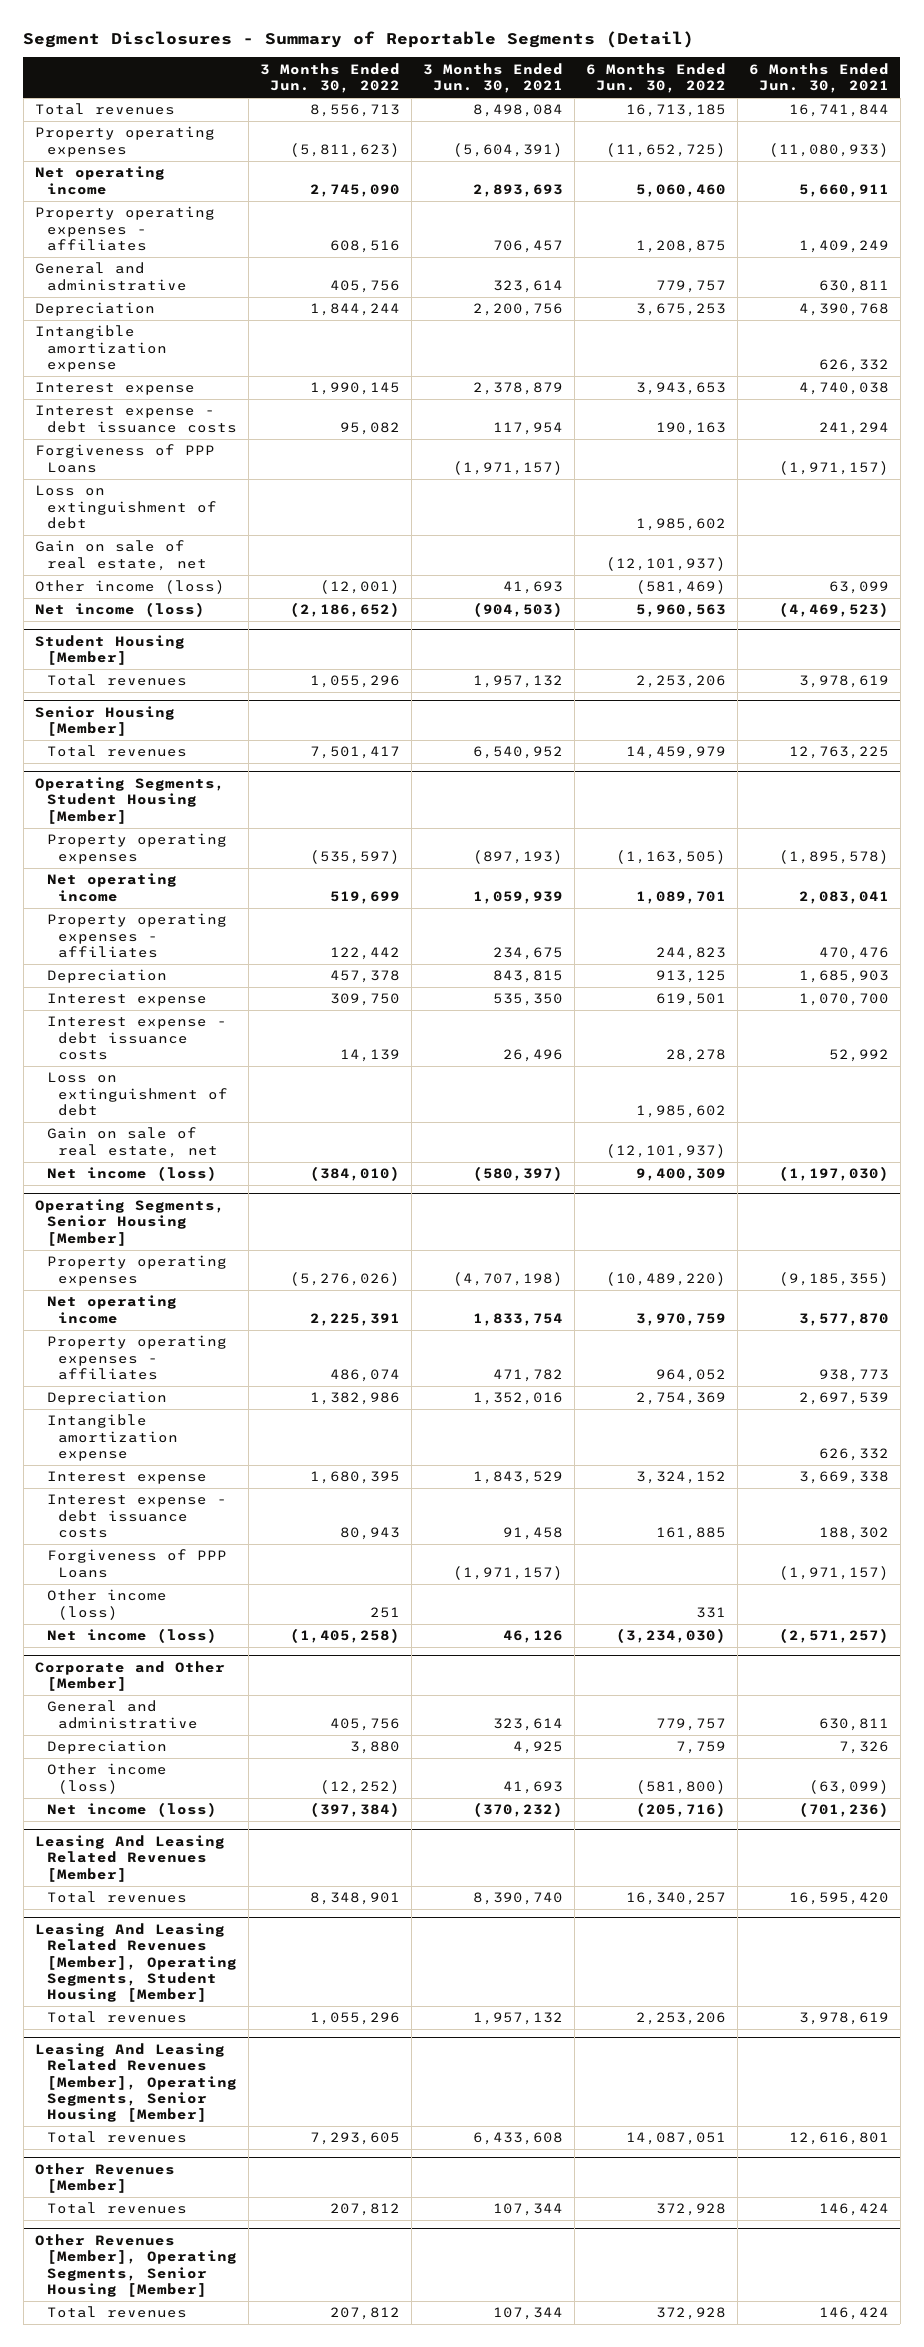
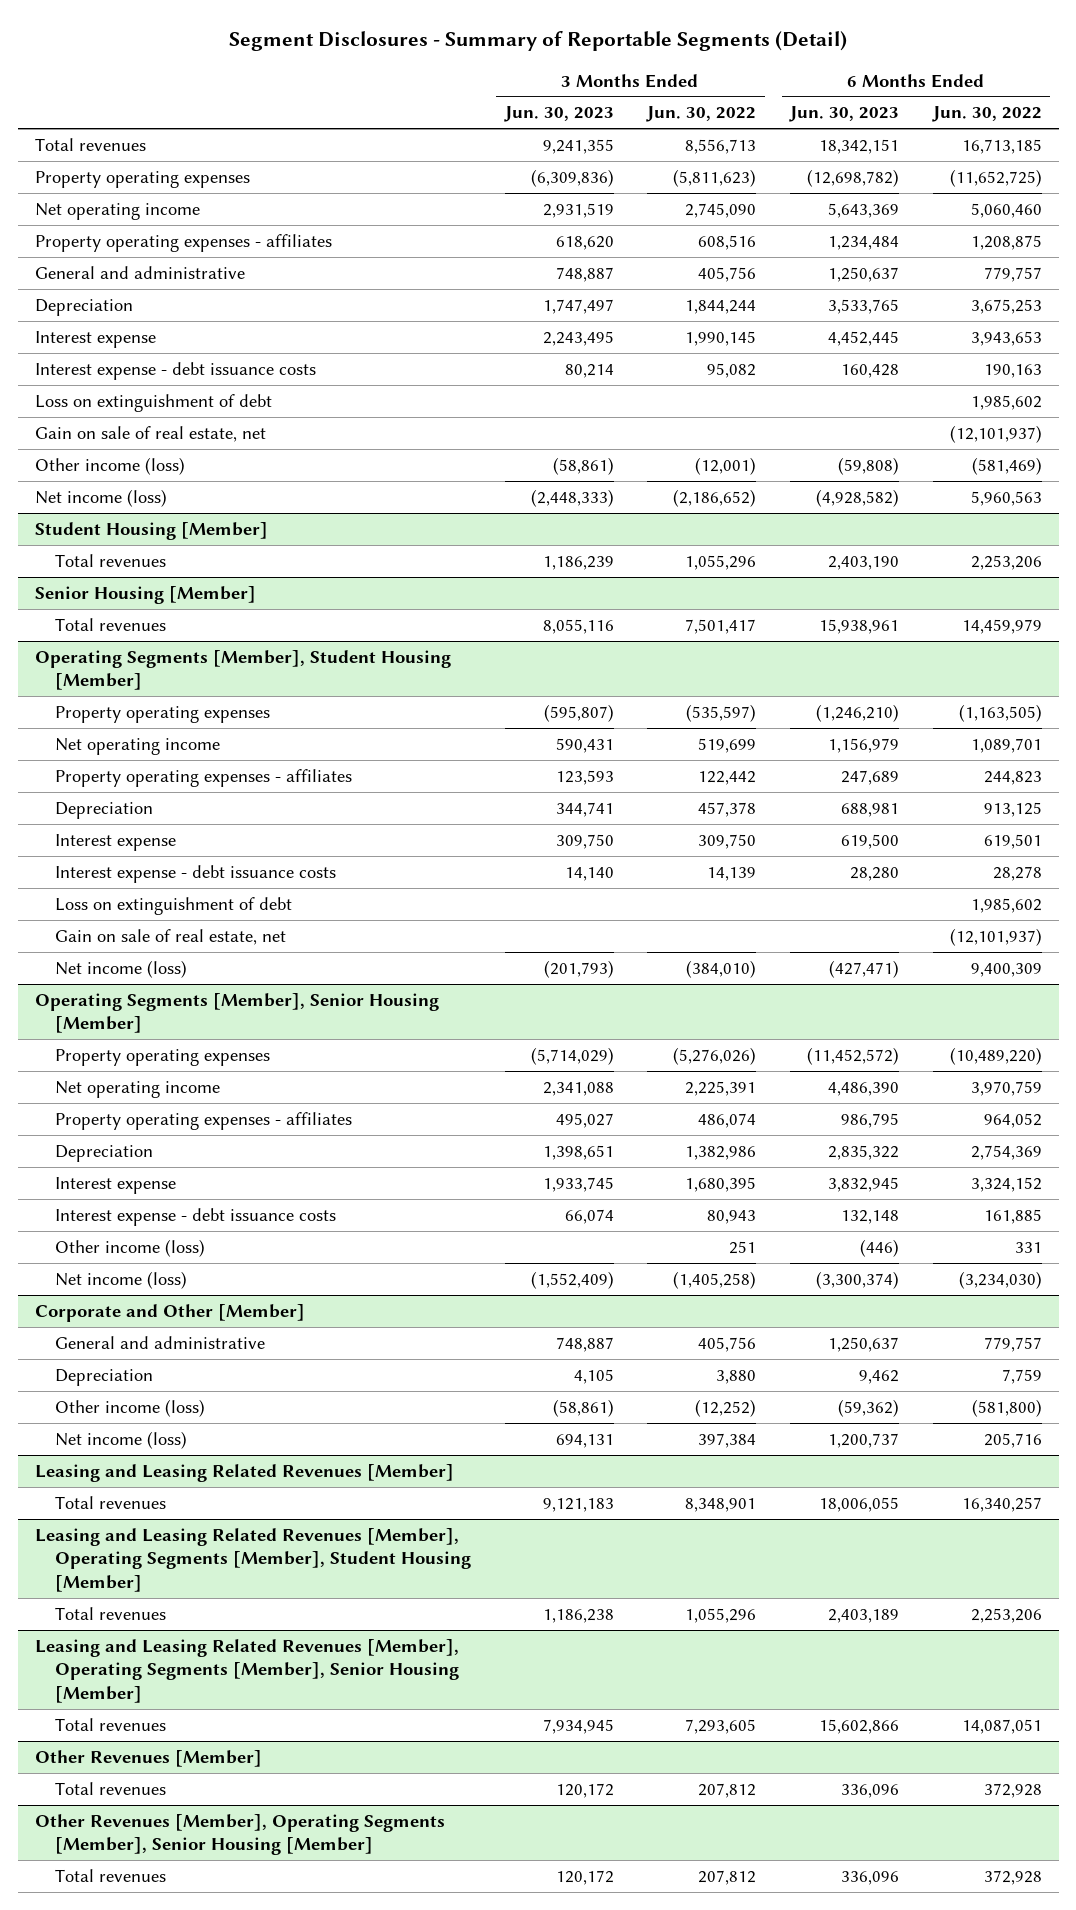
[422,62,563,94] 3 Months Ended Jun. 30, 2021 -> none
[748,62,889,94] 6 Months Ended Jun. 30, 2021 -> none
none -> [503,106,614,123] Jun. 30, 2023
none -> [789,106,900,123] Jun. 30, 2023
[34,325,167,373] Intangible amortization expense -> none
[34,444,215,473] Forgiveness of PPP Loans -> none
[34,776,225,824] Operating Segments, Student Housing [Member] -> [34,649,451,691] Operating Segments [Member], Student Housing [Member]
[34,1198,225,1246] Operating Segments, Senior Housing [Member] -> [34,992,439,1034] Operating Segments [Member], Senior Housing [Member]
[46,1414,179,1462] Intangible amortization expense -> none
[46,1549,227,1578] Forgiveness of PPP Loans -> none
[309,1802,400,1818] (397,384) -> [698,1432,757,1448] 397,384
[635,1802,726,1818] (205,716) -> [983,1432,1042,1448] 205,716
[34,1834,225,1882] Leasing And Leasing Related Revenues [Member] -> [34,1463,454,1482] Leasing and Leasing Related Revenues [Member]
[34,1922,237,2003] Leasing And Leasing Related Revenues [Member], Operating Segments, Student Housing [Member] -> [34,1527,471,1592] Leasing and Leasing Related Revenues [Member], Operating Segments [Member], Student Housing [Member]
[34,2042,237,2123] Leasing And Leasing Related Revenues [Member], Operating Segments, Senior Housing [Member] -> [34,1638,459,1703] Leasing and Leasing Related Revenues [Member], Operating Segments [Member], Senior Housing [Member]
[34,2233,237,2297] Other Revenues [Member], Operating Segments, Senior Housing [Member] -> [34,1813,445,1856] Other Revenues [Member], Operating Segments [Member], Senior Housing [Member]

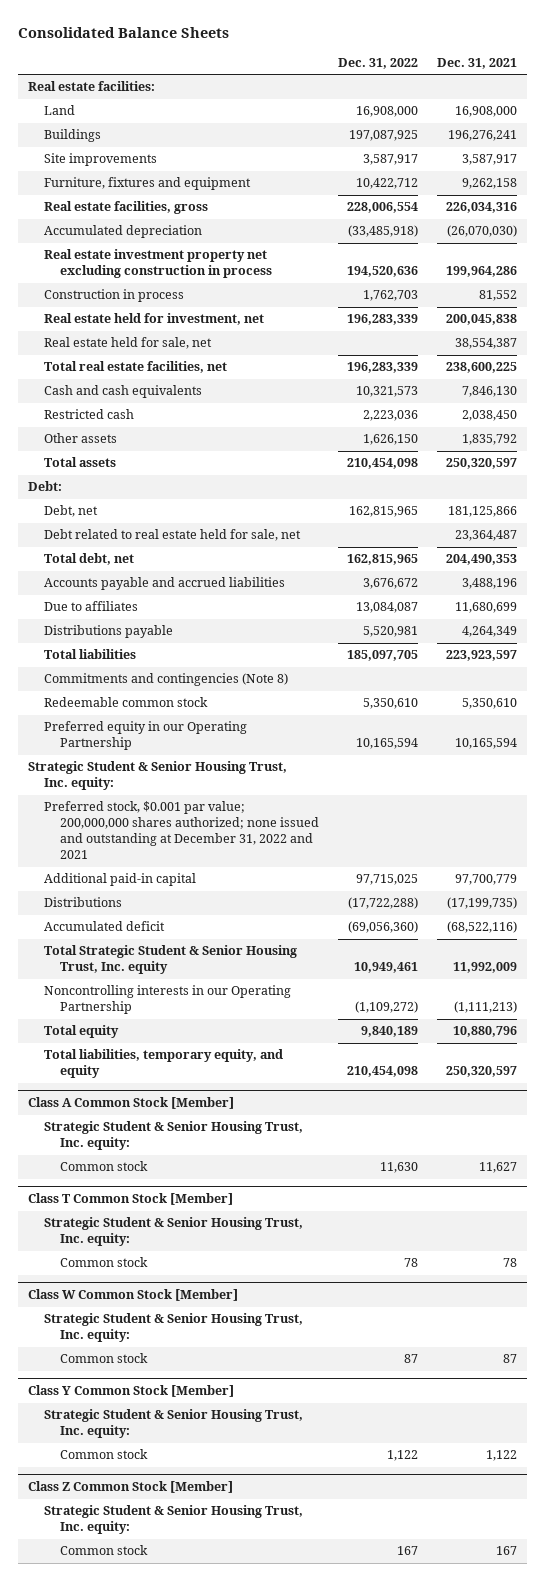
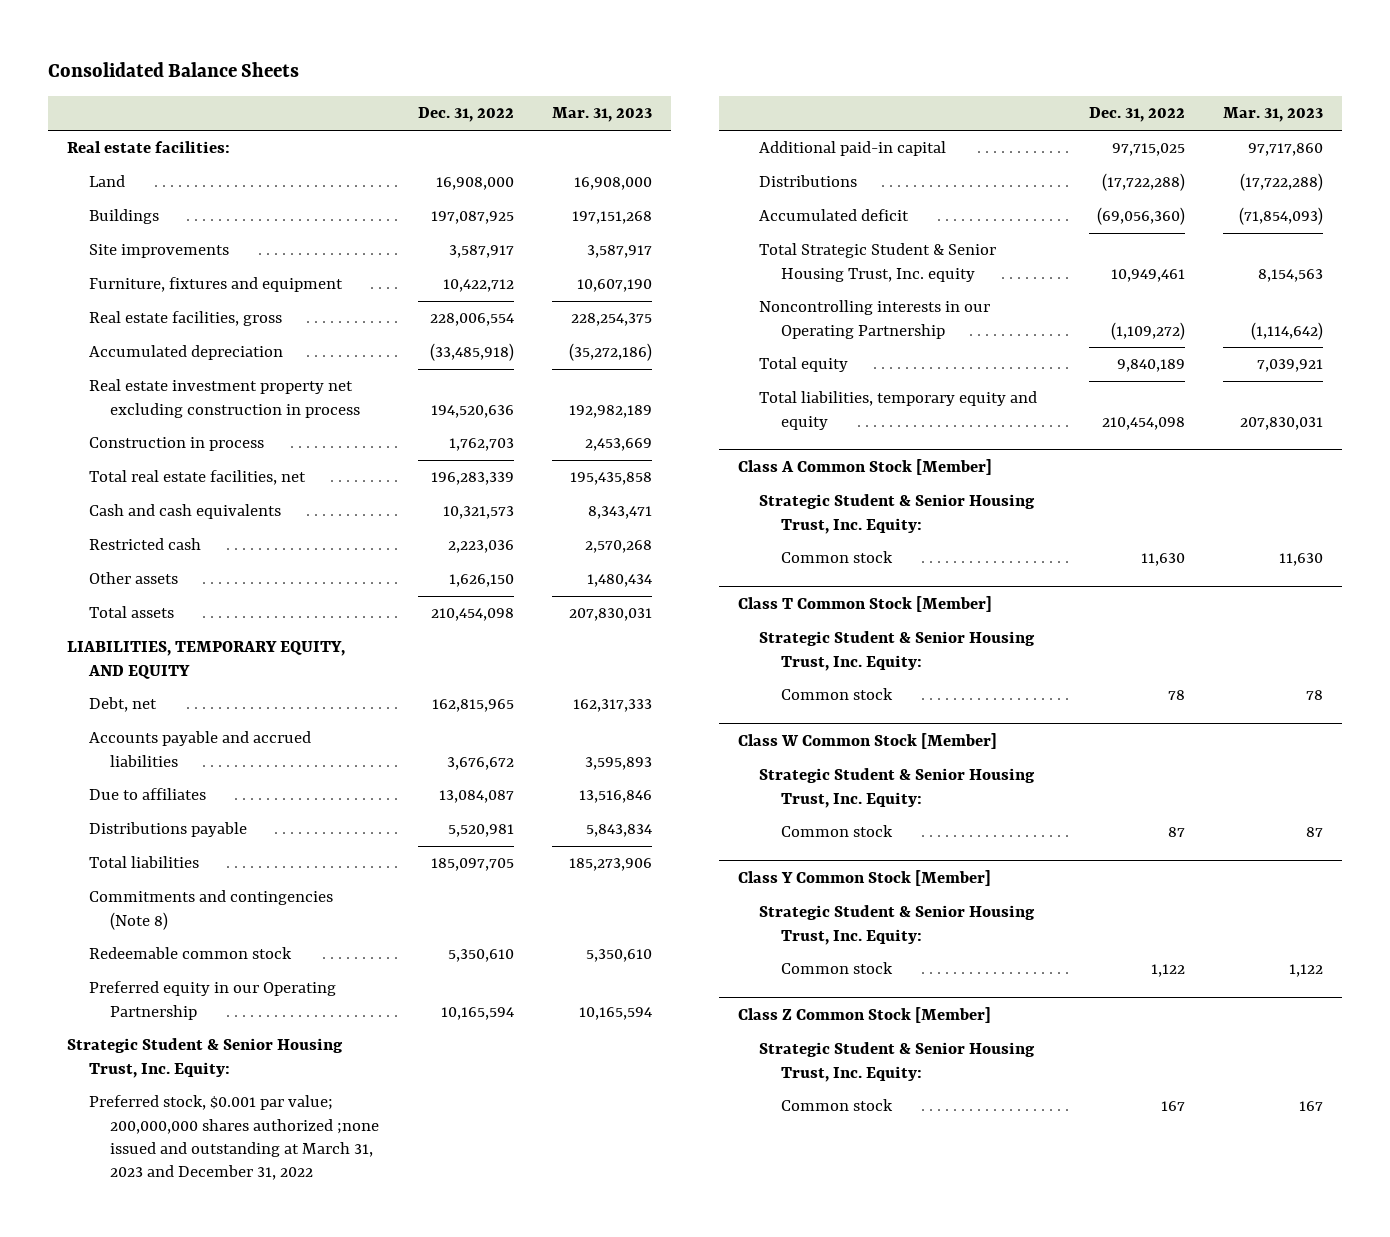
[437,58,518,70] Dec. 31, 2021 -> none
none -> [552,107,653,123] Mar. 31, 2023
[44,313,265,326] Real estate held for investment, net -> none
[44,337,213,350] Real estate held for sale, net -> none
[27,481,62,492] Debt: -> none
none -> [66,641,345,679] LIABILITIES, TEMPORARY EQUITY, AND EQUITY
[44,529,302,542] Debt related to real estate held for sale, net -> none
[44,553,135,566] Total debt, net -> none
[27,761,287,791] Strategic Student & Senior Housing Trust, Inc. equity: -> [66,1038,343,1078] Strategic Student & Senior Housing Trust, Inc. Equity:
[44,801,320,860] Preferred stock, $0.001 par value; 200,000,000 shares authorized; none issued and outstanding at December 31, 2022 and 2021 -> [88,1095,380,1181] Preferred stock, $0.001 par value; 200,000,000 shares authorized ;none issued and outstanding at March 31, 2023 and December 31, 2022
[44,1049,284,1079] Total liabilities, temporary equity, and equity -> [759,391,1038,430] Total liabilities, temporary equity and equity
[44,1121,304,1151] Strategic Student & Senior Housing Trust, Inc. equity: -> [759,494,1036,534] Strategic Student & Senior Housing Trust, Inc. Equity:
[44,1217,304,1247] Strategic Student & Senior Housing Trust, Inc. equity: -> [759,631,1036,671] Strategic Student & Senior Housing Trust, Inc. Equity:
[44,1313,304,1343] Strategic Student & Senior Housing Trust, Inc. equity: -> [759,768,1036,808] Strategic Student & Senior Housing Trust, Inc. Equity:
[44,1409,304,1439] Strategic Student & Senior Housing Trust, Inc. equity: -> [759,905,1036,945] Strategic Student & Senior Housing Trust, Inc. Equity:
[44,1505,304,1535] Strategic Student & Senior Housing Trust, Inc. equity: -> [759,1042,1036,1082] Strategic Student & Senior Housing Trust, Inc. Equity:

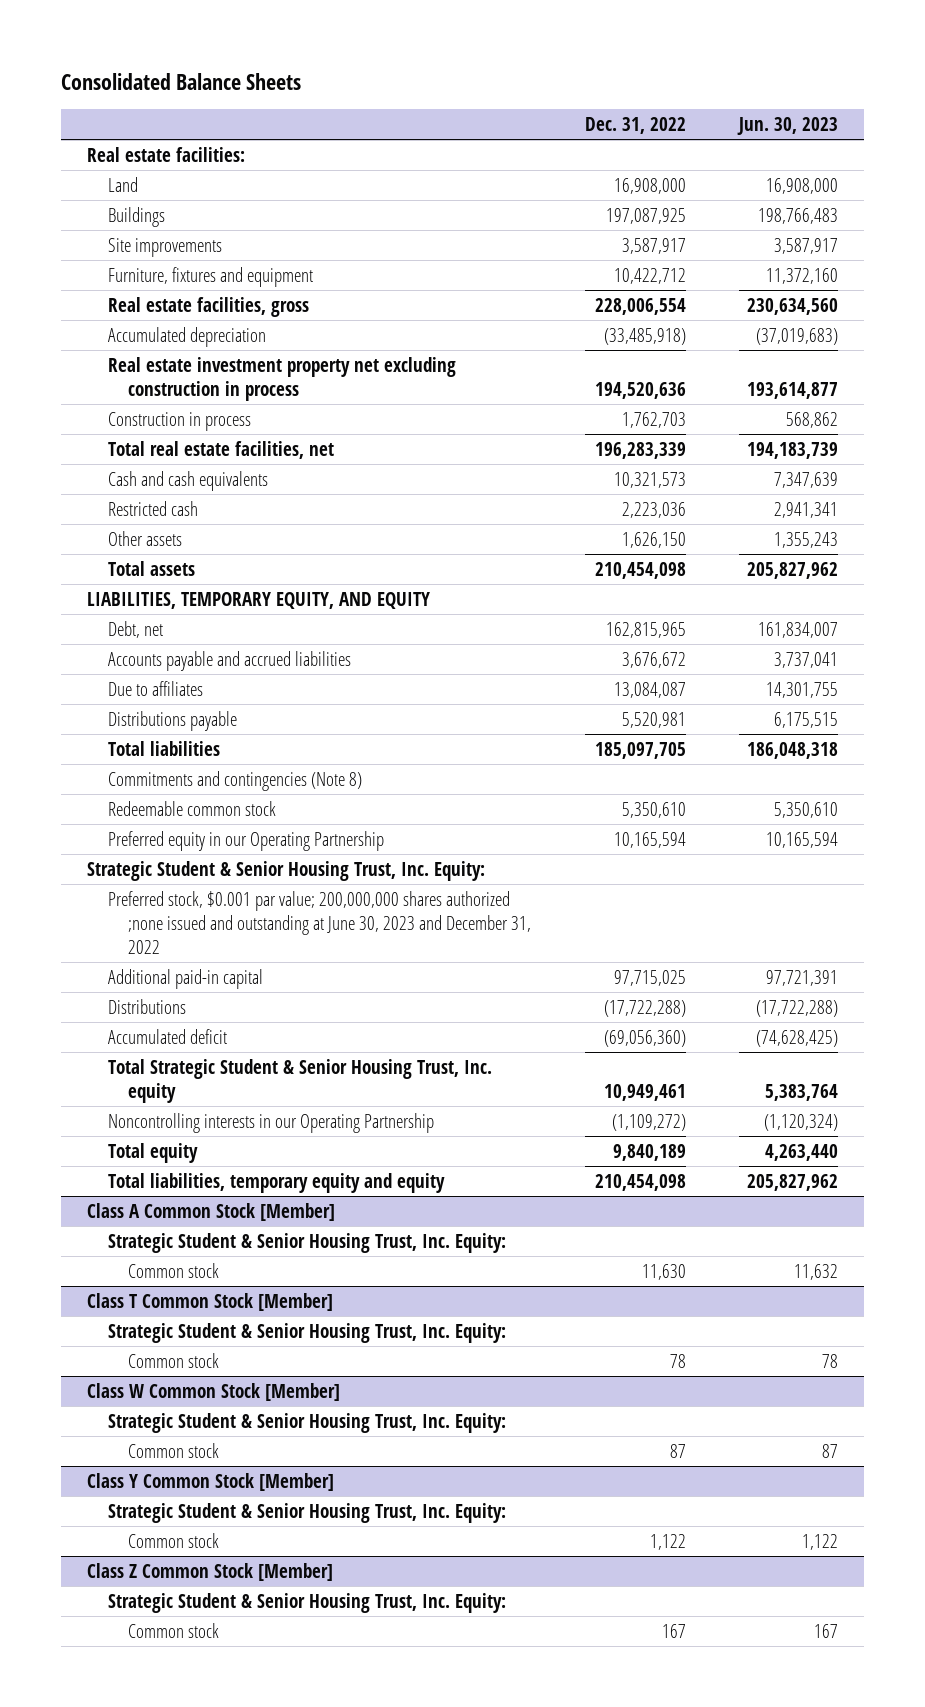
[552,107,653,123] Mar. 31, 2023 -> none
none -> [736,117,838,136] Jun. 30, 2023
[88,1095,380,1181] Preferred stock, $0.001 par value; 200,000,000 shares authorized ;none issued and outstanding at March 31, 2023 and December 31, 2022 -> [107,890,532,955] Preferred stock, $0.001 par value; 200,000,000 shares authorized ;none issued and outstanding at June 30, 2023 and December 31, 2022

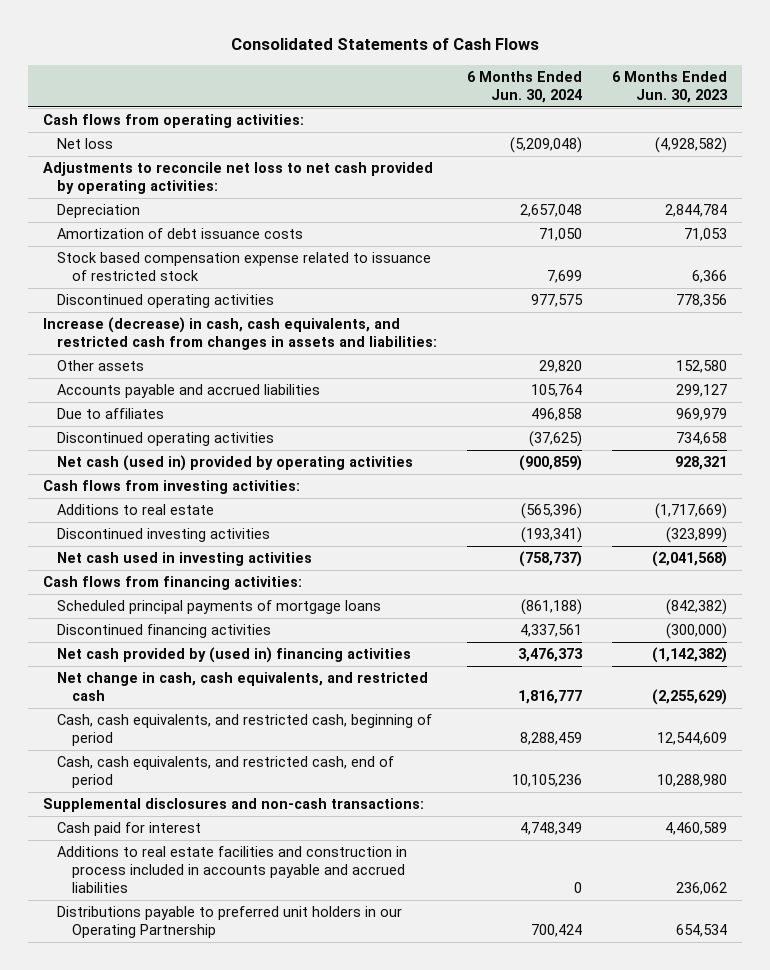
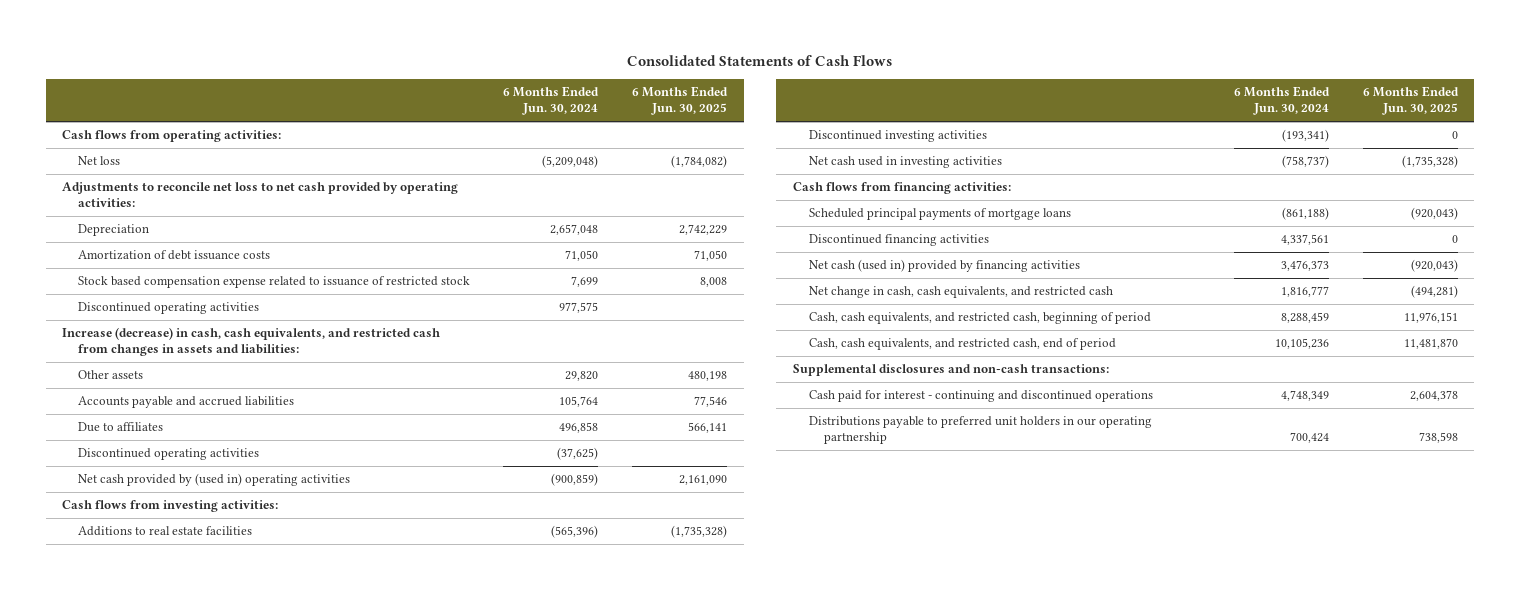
[612,70,729,103] 6 Months Ended Jun. 30, 2023 -> none
none -> [631,86,728,116] 6 Months Ended Jun. 30, 2025
[57,454,414,471] Net cash (used in) provided by operating activities -> [77,473,350,487] Net cash provided by (used in) operating activities
[57,503,215,515] Additions to real estate -> [77,526,252,537] Additions to real estate facilities
[57,646,412,663] Net cash provided by (used in) financing activities -> [808,259,1080,273] Net cash (used in) provided by financing activities
[57,845,408,894] Additions to real estate facilities and construction in process included in accounts payable and accrued liabilities -> none
[57,821,202,836] Cash paid for interest -> [808,390,1153,403] Cash paid for interest - continuing and discontinued operations
[57,905,403,939] Distributions payable to preferred unit holders in our Operating Partnership -> [808,416,1152,445] Distributions payable to preferred unit holders in our operating partnership

